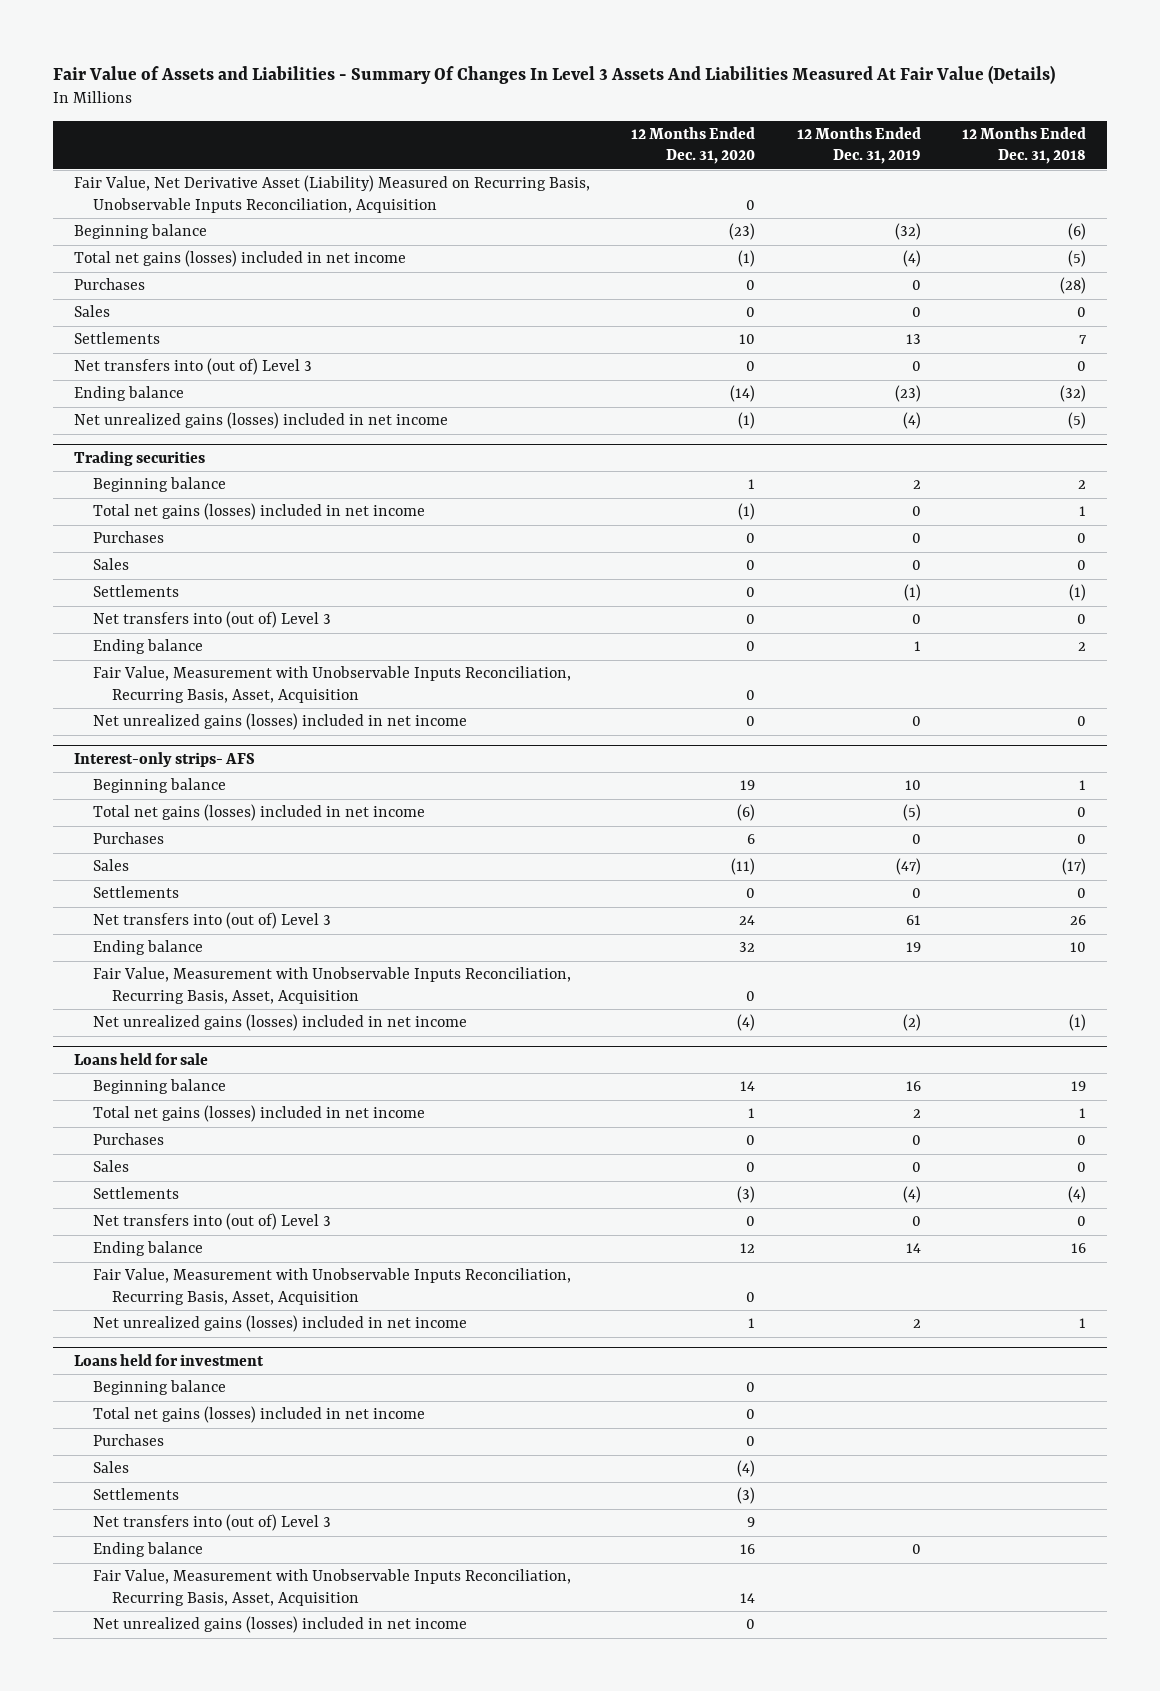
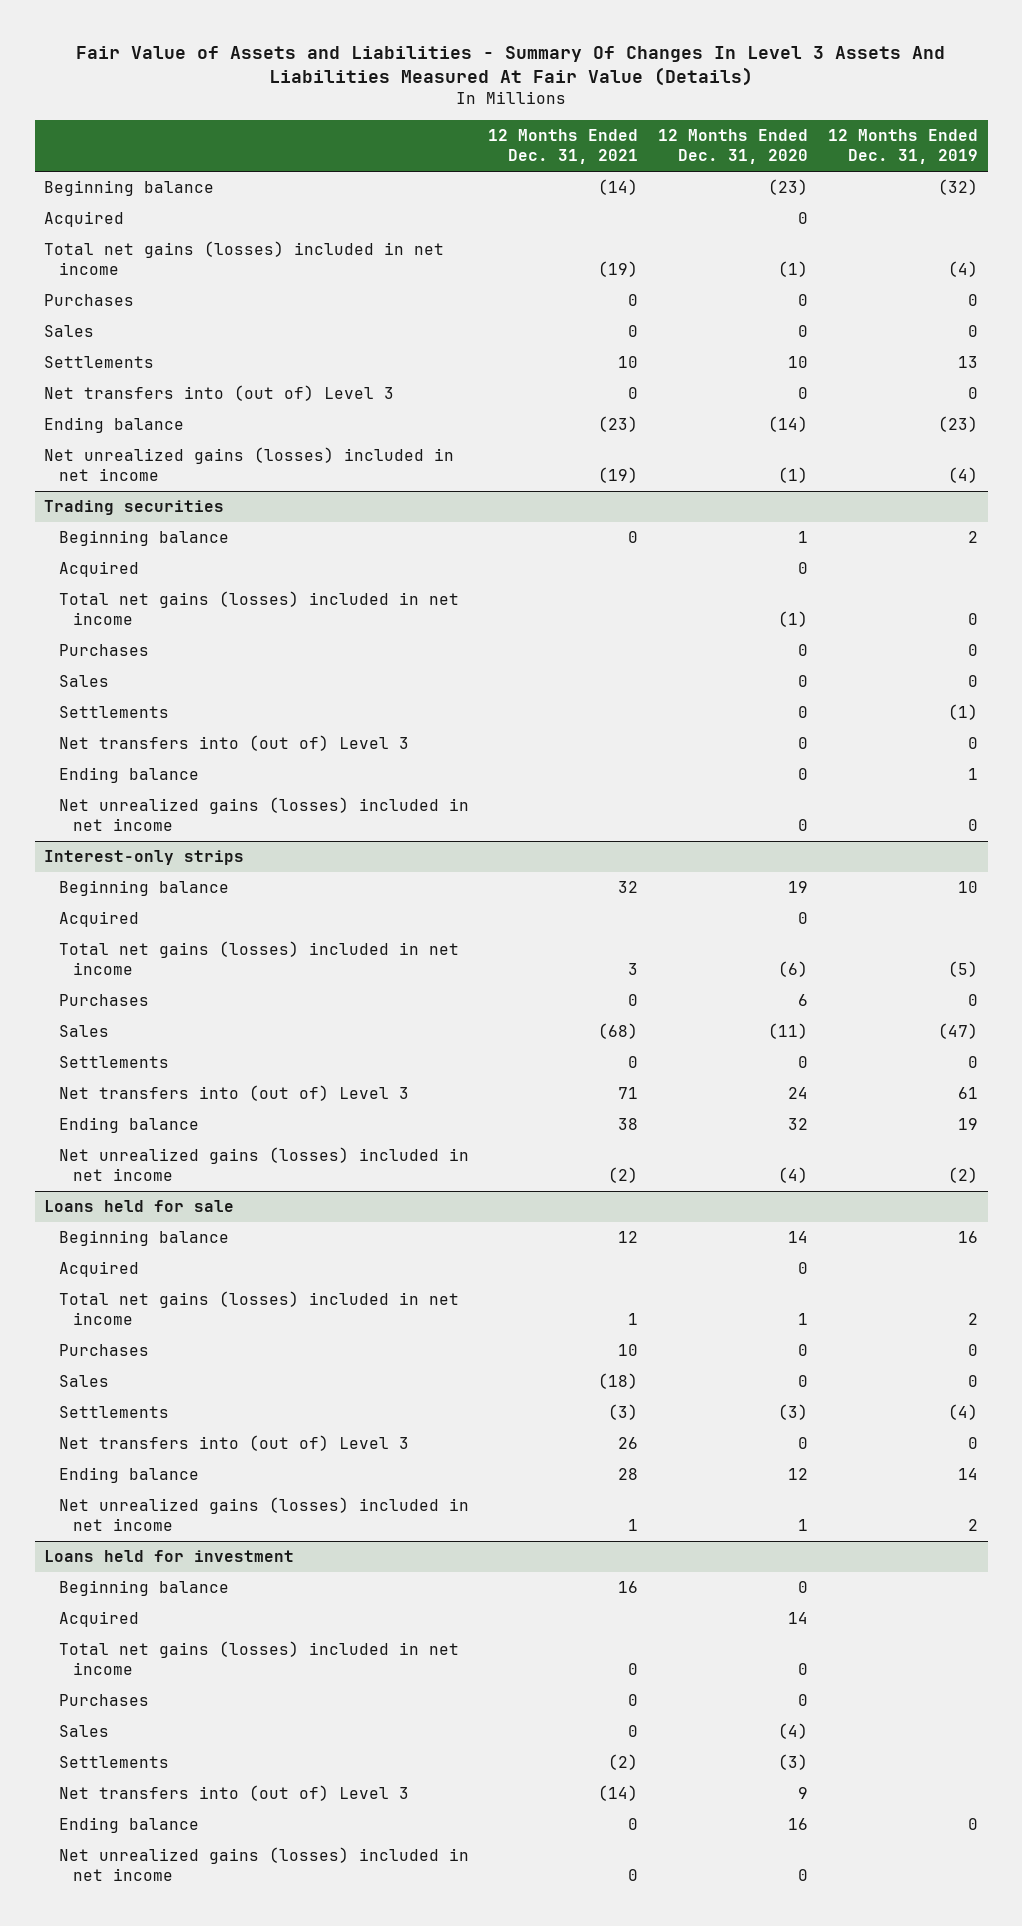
[962,126,1087,165] 12 Months Ended Dec. 31, 2018 -> none
none -> [488,129,639,165] 12 Months Ended Dec. 31, 2021
[73,175,590,213] Fair Value, Net Derivative Asset (Liability) Measured on Recurring Basis, Unobservable Inputs Reconciliation, Acquisition -> none
none -> [44,211,125,228] Acquired
none -> [58,561,139,578] Acquired
[93,666,572,703] Fair Value, Measurement with Unobservable Inputs Reconciliation, Recurring Basis, Asset, Acquisition -> none
[73,751,255,767] Interest-only strips- AFS -> [44,850,245,866] Interest-only strips
none -> [58,911,139,928] Acquired
[93,967,572,1004] Fair Value, Measurement with Unobservable Inputs Reconciliation, Recurring Basis, Asset, Acquisition -> none
none -> [58,1261,139,1278] Acquired
[93,1268,572,1305] Fair Value, Measurement with Unobservable Inputs Reconciliation, Recurring Basis, Asset, Acquisition -> none
none -> [58,1611,139,1628] Acquired
[93,1569,572,1606] Fair Value, Measurement with Unobservable Inputs Reconciliation, Recurring Basis, Asset, Acquisition -> none

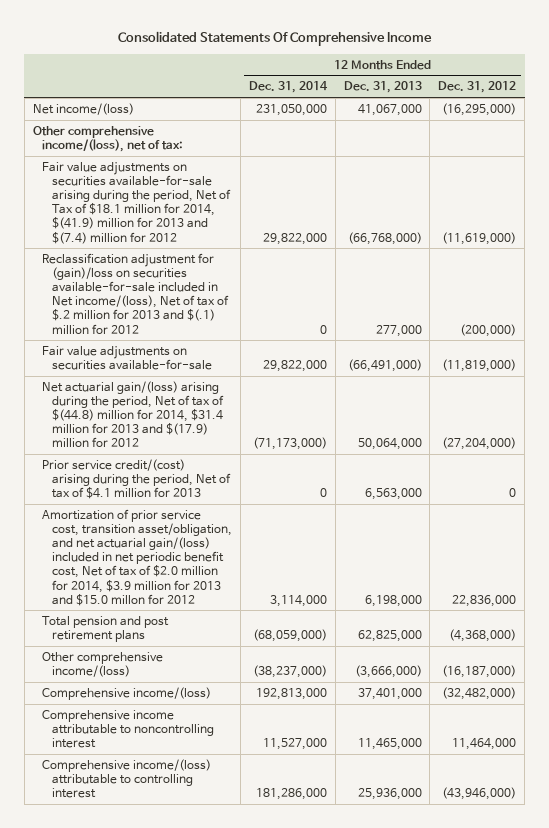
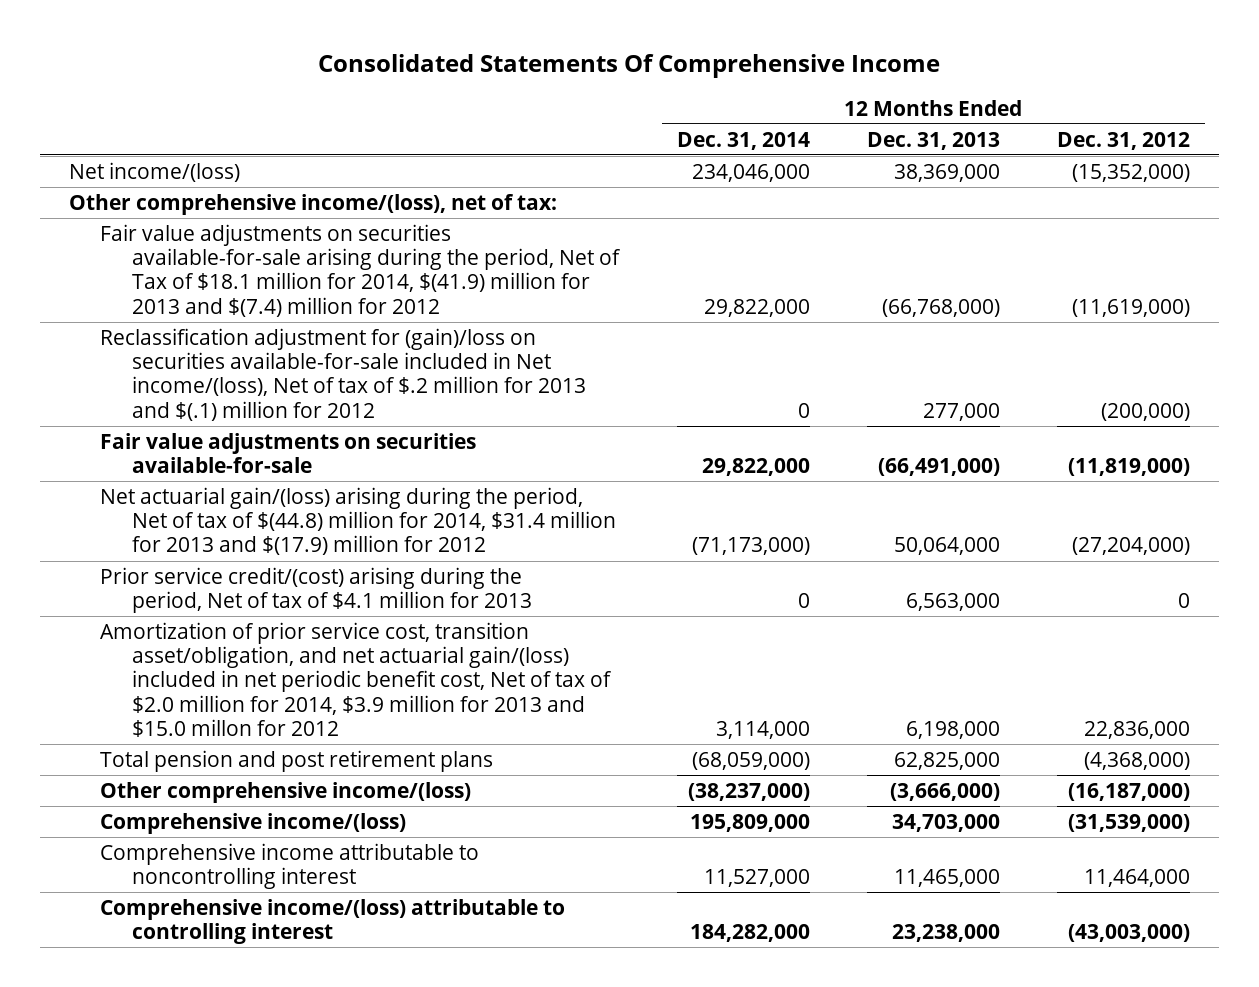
[255,104,327,117] 231,050,000 -> [691,163,810,182] 234,046,000
[357,104,422,117] 41,067,000 -> [893,163,1000,182] 38,369,000
[442,103,517,117] (16,295,000) -> [1072,163,1191,182] (15,352,000)
[255,688,327,701] 192,813,000 -> [689,813,810,832] 195,809,000
[357,688,422,701] 37,401,000 -> [891,813,1000,832] 34,703,000
[442,687,517,701] (32,482,000) -> [1068,813,1191,832] (31,539,000)
[255,788,327,801] 181,286,000 -> [689,924,810,943] 184,282,000
[357,788,422,801] 25,936,000 -> [891,924,1000,943] 23,238,000
[442,787,517,801] (43,946,000) -> [1068,924,1191,943] (43,003,000)

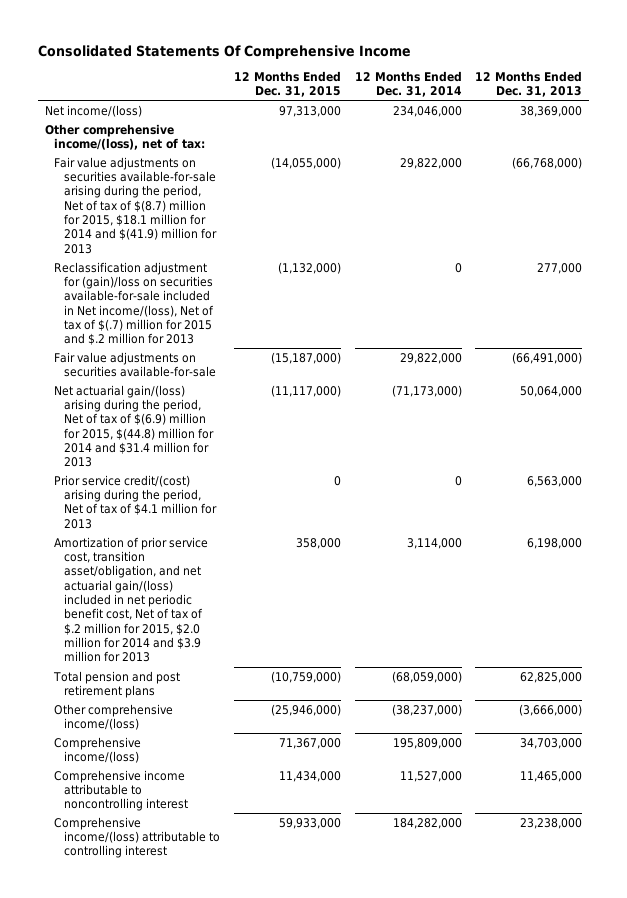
[1057,131,1191,150] Dec. 31, 2012 -> none
none -> [233,70,341,98] 12 Months Ended Dec. 31, 2015
[100,223,622,317] Fair value adjustments on securities available-for-sale arising during the period, Net of Tax of $18.1 million for 2014, $(41.9) million for 2013 and $(7.4) million for 2012 -> [54,156,217,254] Fair value adjustments on securities available-for-sale arising during the period, Net of tax of $(8.7) million for 2015, $18.1 million for 2014 and $(41.9) million for 2013
[100,327,587,421] Reclassification adjustment for (gain)/loss on securities available-for-sale included in Net income/(loss), Net of tax of $.2 million for 2013 and $(.1) million for 2012 -> [54,261,214,346] Reclassification adjustment for (gain)/loss on securities available-for-sale included in Net income/(loss), Net of tax of $(.7) million for 2015 and $.2 million for 2013
[100,486,617,556] Net actuarial gain/(loss) arising during the period, Net of tax of $(44.8) million for 2014, $31.4 million for 2013 and $(17.9) million for 2012 -> [54,384,214,468] Net actuarial gain/(loss) arising during the period, Net of tax of $(6.9) million for 2015, $(44.8) million for 2014 and $31.4 million for 2013
[100,621,613,737] Amortization of prior service cost, transition asset/obligation, and net actuarial gain/(loss) included in net periodic benefit cost, Net of tax of $2.0 million for 2014, $3.9 million for 2013 and $15.0 millon for 2012 -> [54,536,209,663] Amortization of prior service cost, transition asset/obligation, and net actuarial gain/(loss) included in net periodic benefit cost, Net of tax of $.2 million for 2015, $2.0 million for 2014 and $3.9 million for 2013

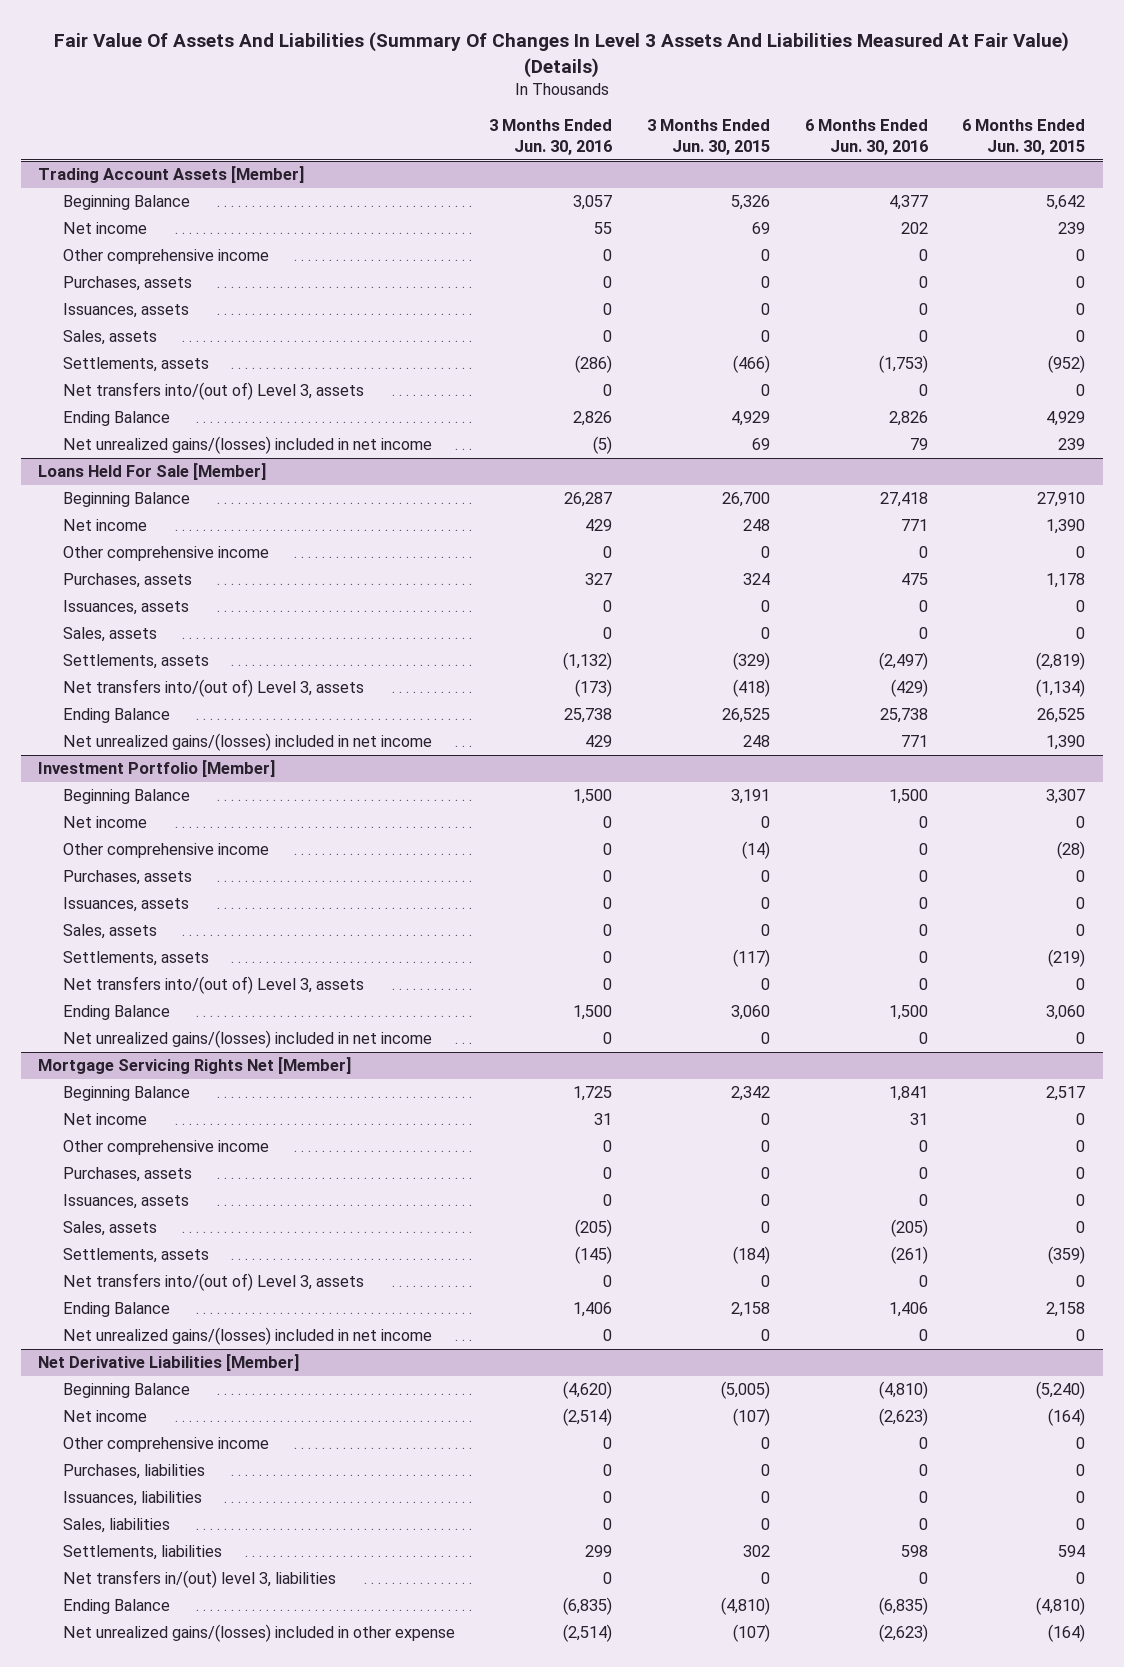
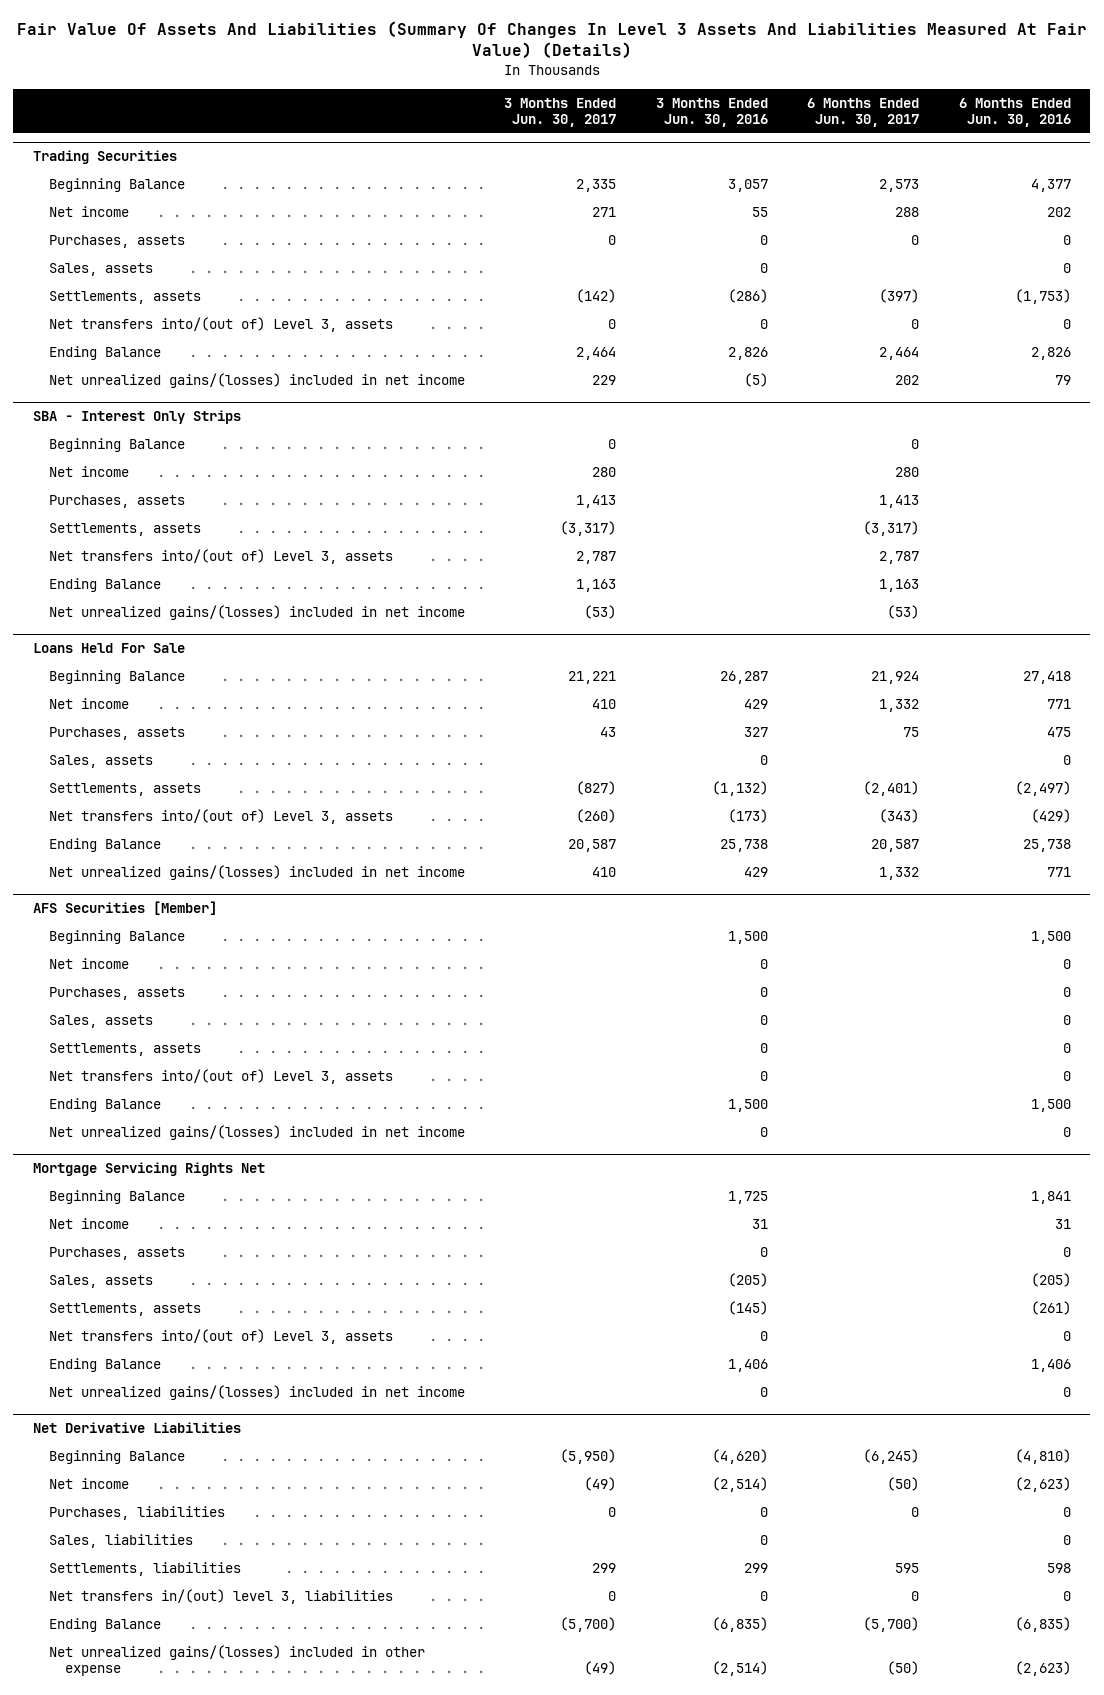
[646,119,770,156] 3 Months Ended Jun. 30, 2015 -> none
[962,119,1086,156] 6 Months Ended Jun. 30, 2015 -> none
none -> [504,97,617,128] 3 Months Ended Jun. 30, 2017
none -> [807,97,920,128] 6 Months Ended Jun. 30, 2017
[38,166,305,184] Trading Account Assets [Member] -> [32,150,177,165] Trading Securities
[62,249,269,265] Other comprehensive income -> none
[62,303,189,319] Issuances, assets -> none
none -> [32,410,241,425] SBA - Interest Only Strips
none -> [48,437,185,452] Beginning Balance
none -> [48,465,129,477] Net income
none -> [48,494,185,508] Purchases, assets
none -> [48,522,201,536] Settlements, assets
none -> [48,548,393,564] Net transfers into/(out of) Level 3, assets
none -> [48,577,161,592] Ending Balance
none -> [48,604,465,620] Net unrealized gains/(losses) included in net income
[38,463,267,481] Loans Held For Sale [Member] -> [32,643,185,654] Loans Held For Sale
[62,546,269,562] Other comprehensive income -> none
[62,600,189,616] Issuances, assets -> none
[38,760,276,778] Investment Portfolio [Member] -> [32,901,217,916] AFS Securities [Member]
[62,843,269,859] Other comprehensive income -> none
[62,897,189,913] Issuances, assets -> none
[38,1057,352,1075] Mortgage Servicing Rights Net [Member] -> [32,1162,265,1177] Mortgage Servicing Rights Net
[62,1140,269,1156] Other comprehensive income -> none
[62,1194,189,1210] Issuances, assets -> none
[38,1354,300,1372] Net Derivative Liabilities [Member] -> [32,1422,241,1434] Net Derivative Liabilities
[62,1437,269,1453] Other comprehensive income -> none
[62,1491,202,1507] Issuances, liabilities -> none

